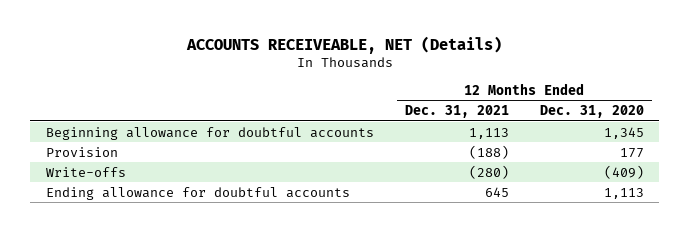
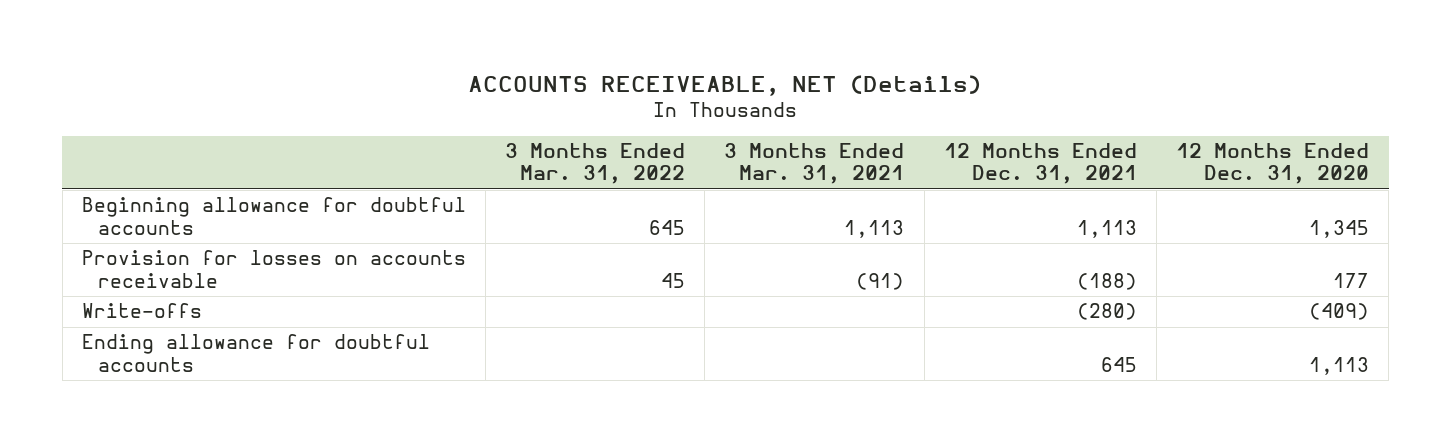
none -> [505,143,686,185] 3 Months Ended Mar. 31, 2022
none -> [724,143,905,185] 3 Months Ended Mar. 31, 2021
[45,146,118,157] Provision -> [81,250,466,288] Provision for losses on accounts receivable

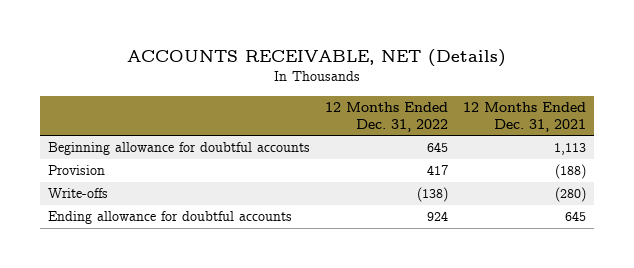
[468,74,982,96] ACCOUNTS RECEIVEABLE, NET (Details) -> [126,49,506,68] ACCOUNTS RECEIVABLE, NET (Details)
[505,143,686,185] 3 Months Ended Mar. 31, 2022 -> none
[724,143,905,185] 3 Months Ended Mar. 31, 2021 -> none
[1175,143,1369,185] 12 Months Ended Dec. 31, 2020 -> none
none -> [324,101,448,132] 12 Months Ended Dec. 31, 2022
[81,250,466,288] Provision for losses on accounts receivable -> [47,165,105,176] Provision

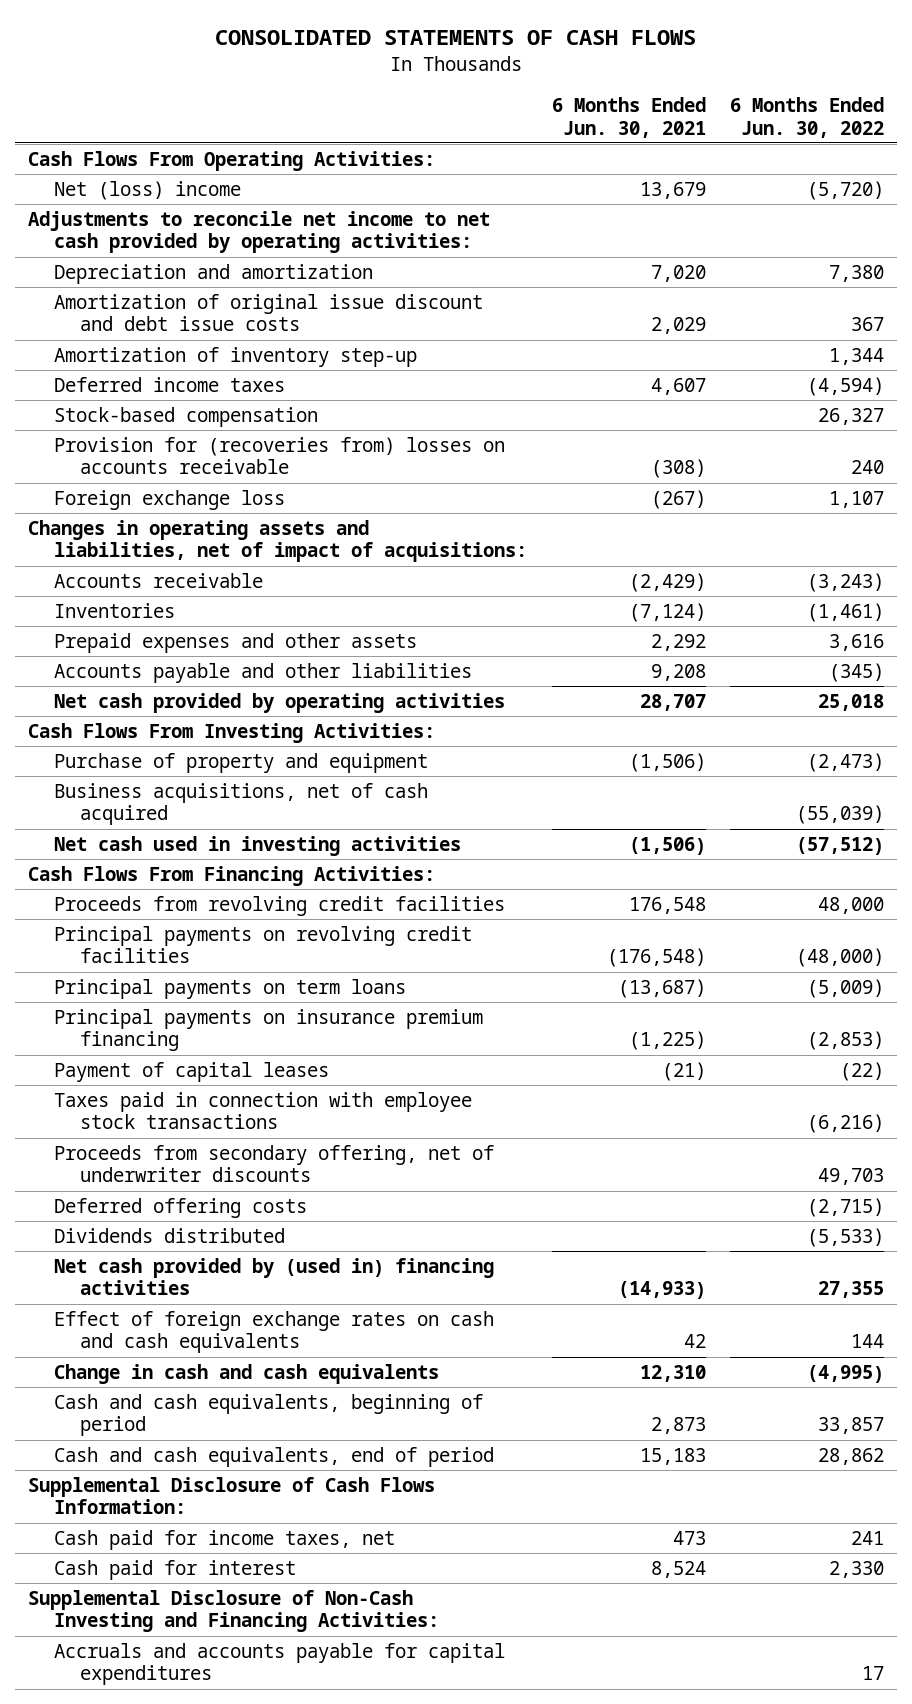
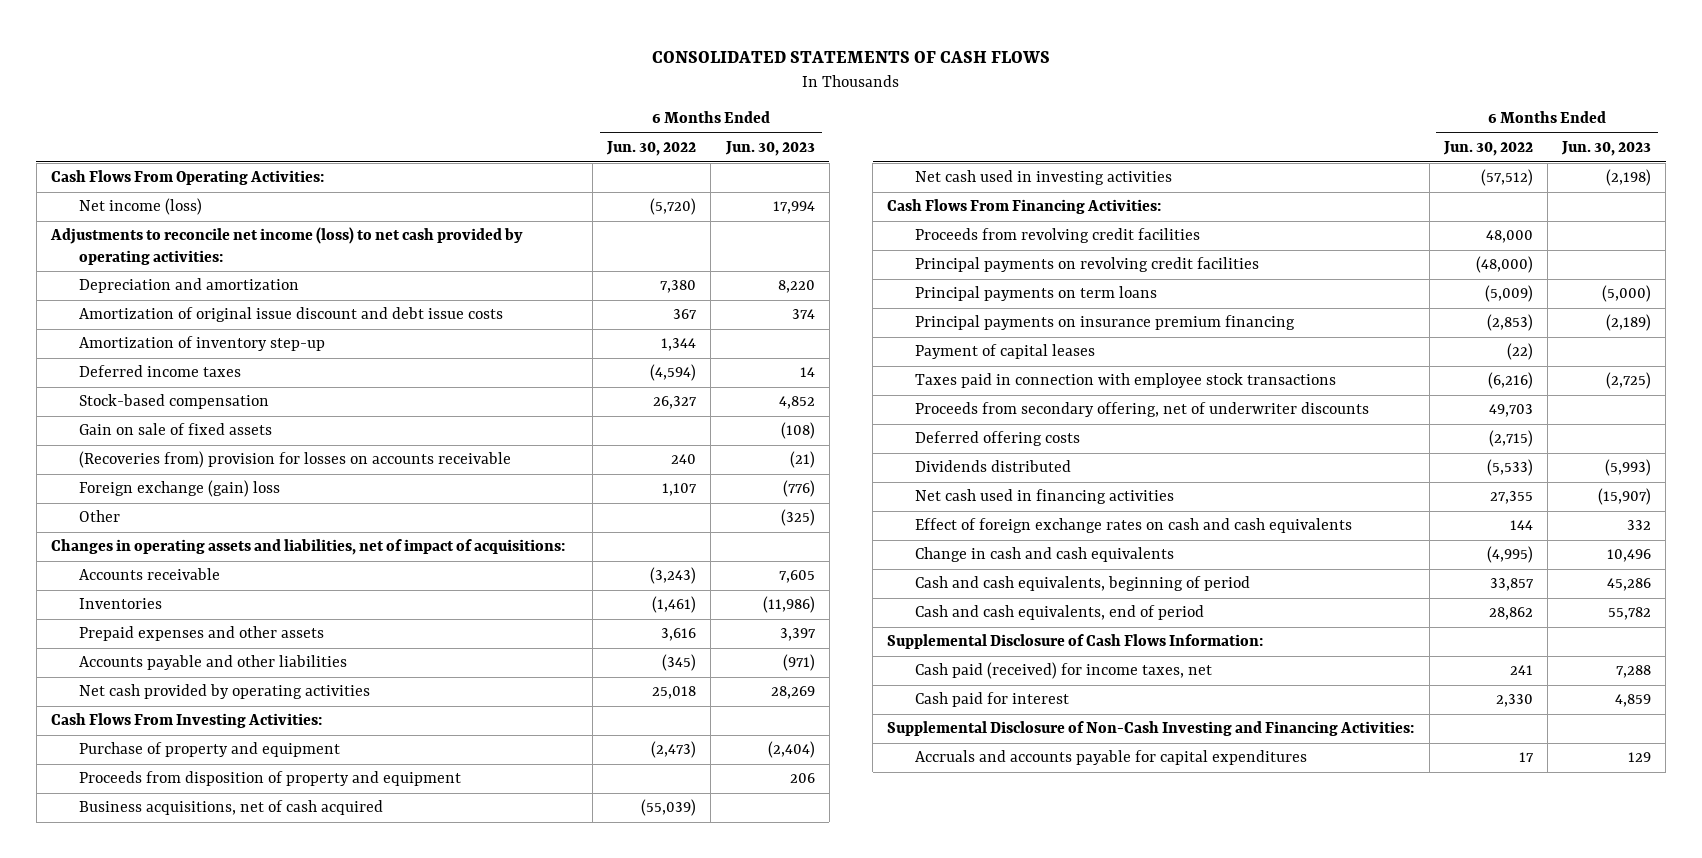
[551,97,706,138] 6 Months Ended Jun. 30, 2021 -> none
none -> [724,141,815,157] Jun. 30, 2023
[53,181,241,201] Net (loss) income -> [78,198,202,216] Net income (loss)
[27,211,490,254] Adjustments to reconcile net income to net cash provided by operating activities: -> [49,227,523,265] Adjustments to reconcile net income (loss) to net cash provided by operating activities:
none -> [78,423,272,436] Gain on sale of fixed assets
[53,437,505,475] Provision for (recoveries from) losses on accounts receivable -> [78,451,511,469] (Recoveries from) provision for losses on accounts receivable
[53,490,285,511] Foreign exchange loss -> [78,480,280,498] Foreign exchange (gain) loss
none -> [78,510,120,523] Other
none -> [78,771,461,787] Proceeds from disposition of property and equipment
[53,1258,494,1296] Net cash provided by (used in) financing activities -> [914,489,1174,505] Net cash used in financing activities
[53,1530,395,1551] Cash paid for income taxes, net -> [914,662,1212,680] Cash paid (received) for income taxes, net

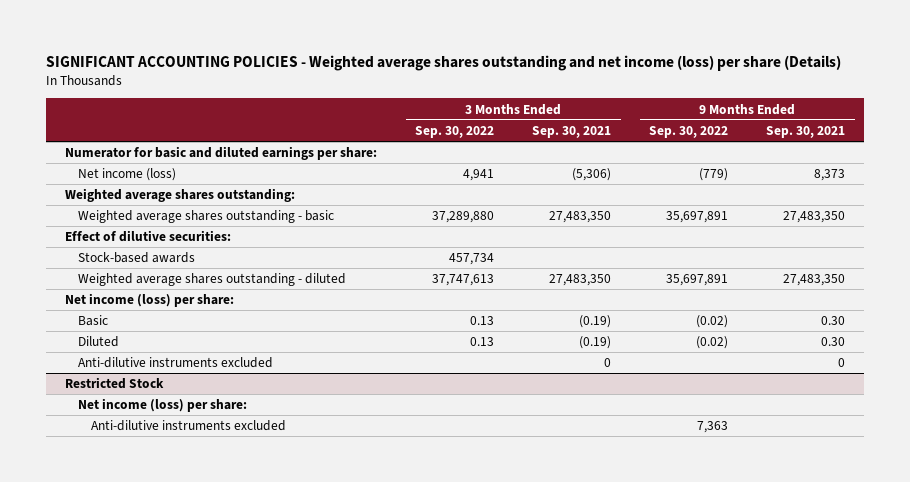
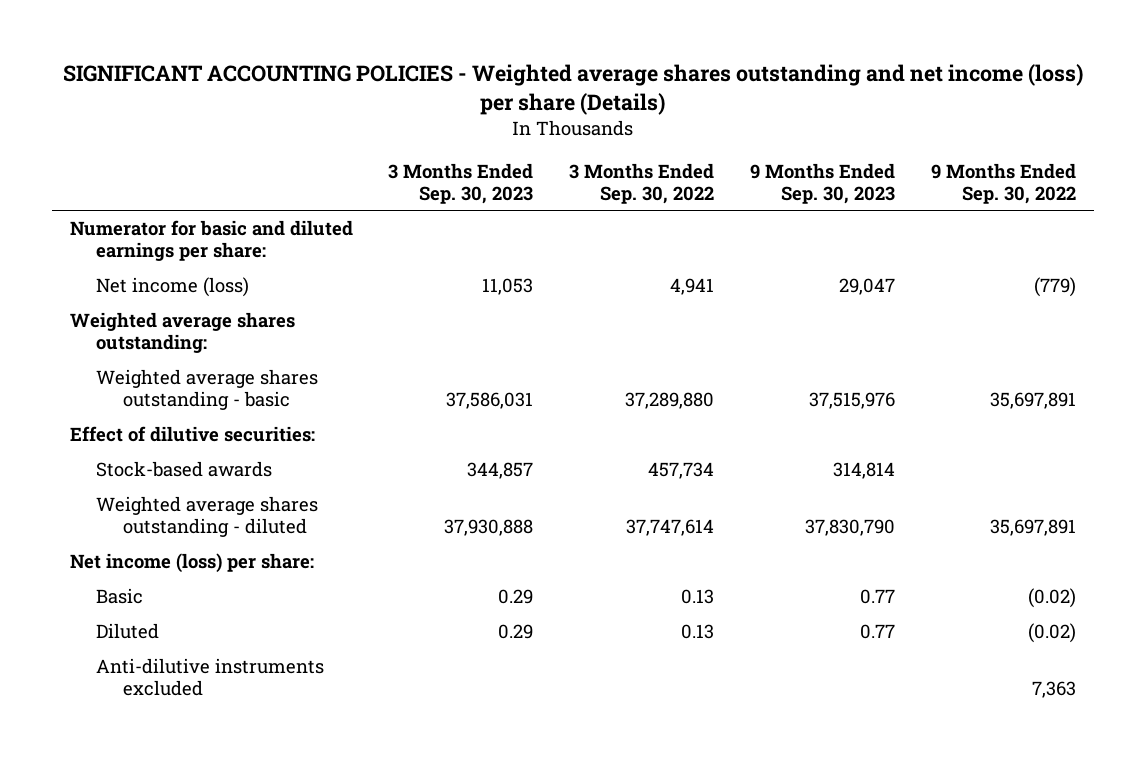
[532,126,612,139] Sep. 30, 2021 -> none
[766,126,846,139] Sep. 30, 2021 -> none
none -> [388,162,534,204] 3 Months Ended Sep. 30, 2023
none -> [749,162,895,204] 9 Months Ended Sep. 30, 2023
[432,274,495,287] 37,747,613 -> [626,519,715,537] 37,747,614
[78,357,274,369] Anti-dilutive instruments excluded -> none
[65,377,165,390] Restricted Stock -> none
[78,398,248,413] Net income (loss) per share: -> none

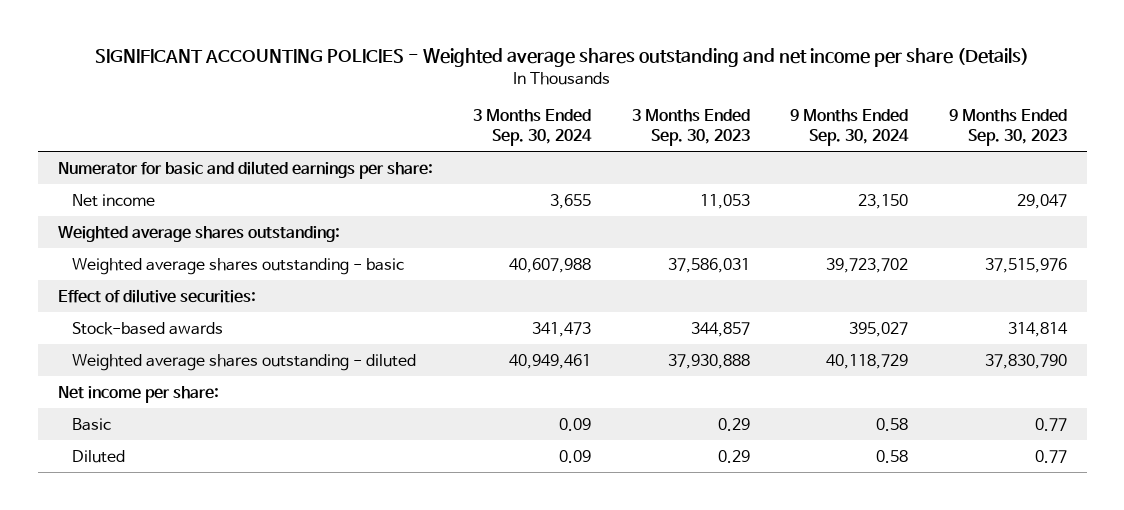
[62,63,1083,115] SIGNIFICANT ACCOUNTING POLICIES - Weighted average shares outstanding and net income (loss) per share (Details) -> [95,48,1030,68] SIGNIFICANT ACCOUNTING POLICIES - Weighted average shares outstanding and net income per share (Details)
[569,162,715,204] 3 Months Ended Sep. 30, 2022 -> none
[930,162,1076,204] 9 Months Ended Sep. 30, 2022 -> none
none -> [473,109,593,146] 3 Months Ended Sep. 30, 2024
none -> [790,109,910,146] 9 Months Ended Sep. 30, 2024
[96,277,250,298] Net income (loss) -> [71,193,155,207] Net income
[69,553,314,574] Net income (loss) per share: -> [57,385,219,403] Net income per share:
[96,658,325,697] Anti-dilutive instruments excluded -> none

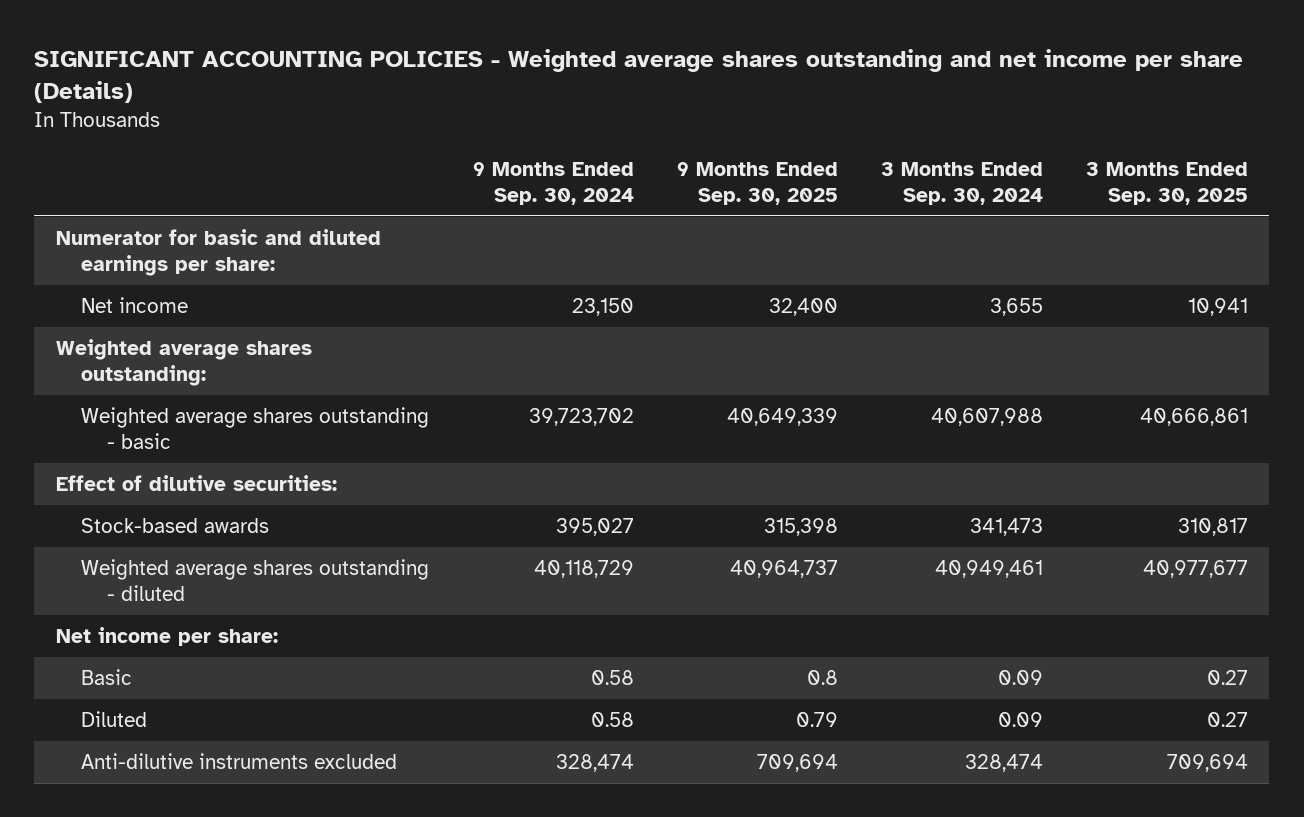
[631,109,750,146] 3 Months Ended Sep. 30, 2023 -> none
[948,109,1067,146] 9 Months Ended Sep. 30, 2023 -> none
none -> [676,161,838,205] 9 Months Ended Sep. 30, 2025
none -> [1085,161,1248,205] 3 Months Ended Sep. 30, 2025
none -> [81,753,398,770] Anti-dilutive instruments excluded

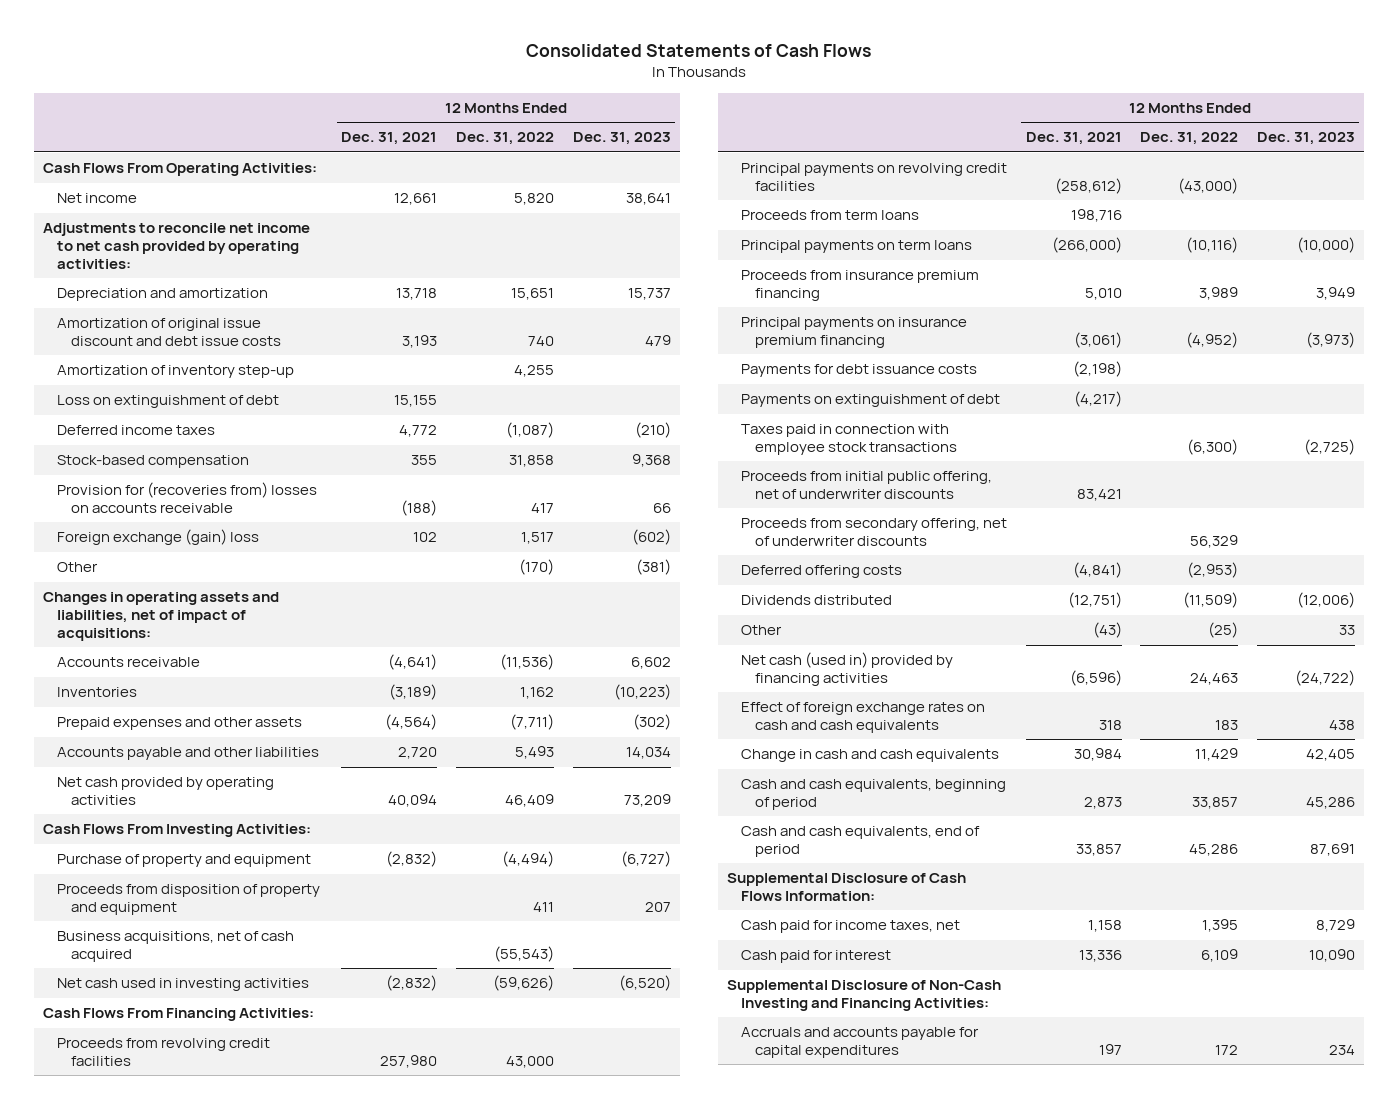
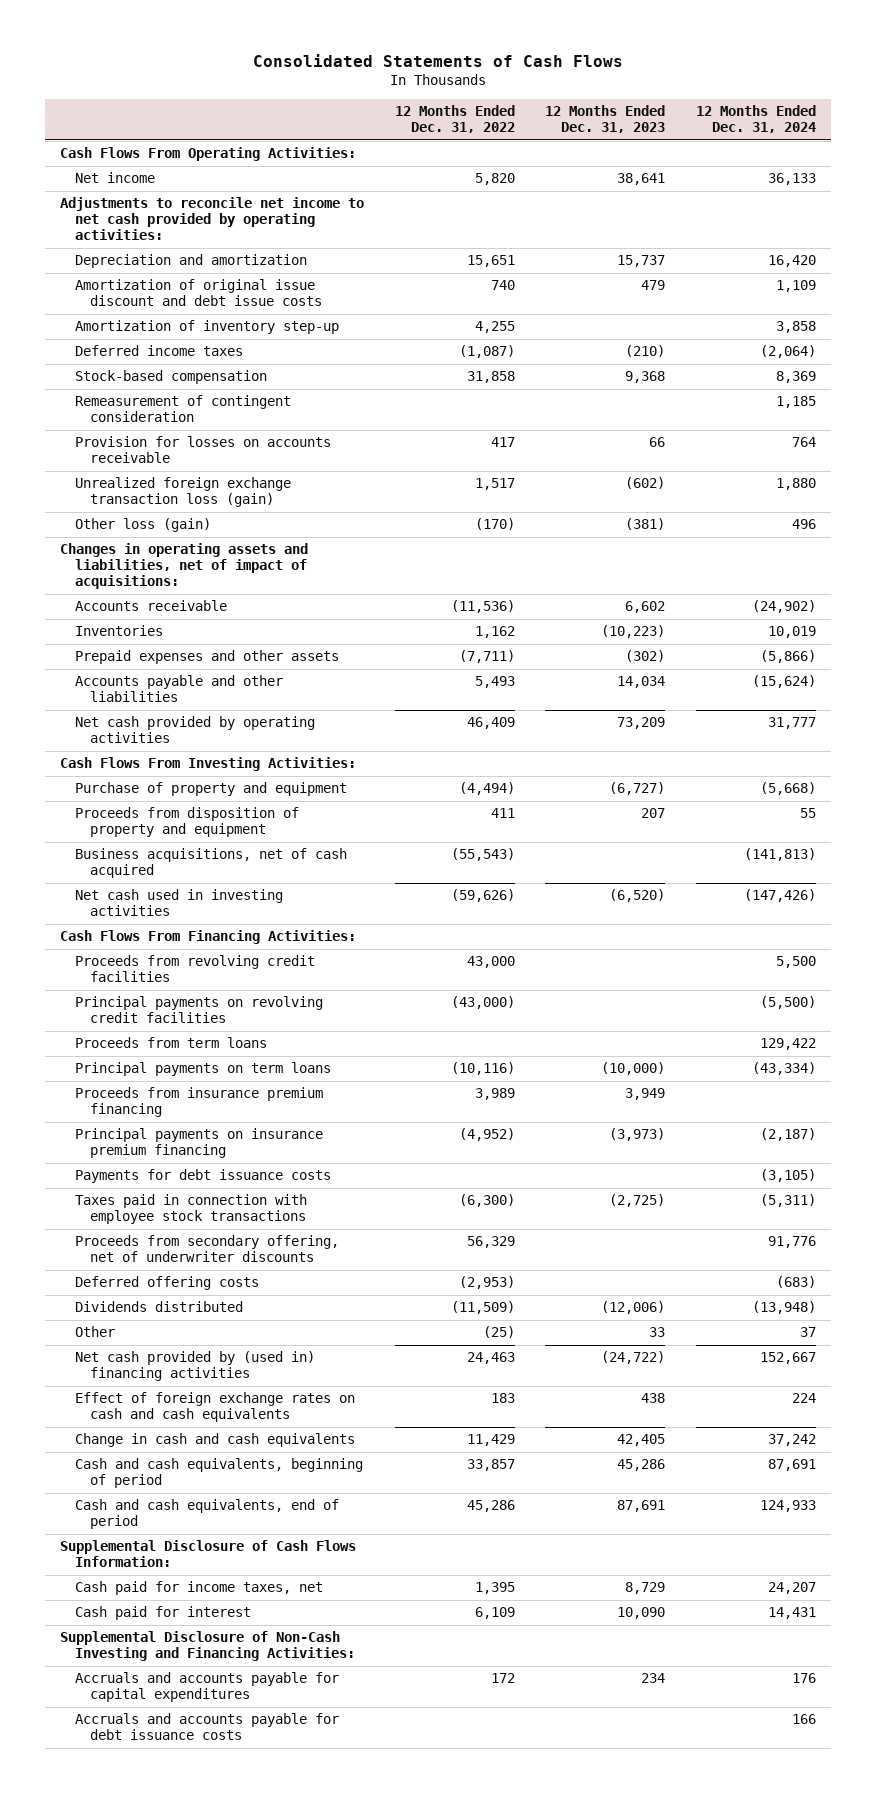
[341,132,438,146] Dec. 31, 2021 -> none
none -> [695,105,816,134] 12 Months Ended Dec. 31, 2024
[56,395,279,409] Loss on extinguishment of debt -> none
none -> [75,395,292,423] Remeasurement of contingent consideration
[56,482,317,514] Provision for (recoveries from) losses on accounts receivable -> [75,436,332,464] Provision for losses on accounts receivable
[56,529,259,546] Foreign exchange (gain) loss -> [75,477,292,508] Unrealized foreign exchange transaction loss (gain)
[56,562,98,573] Other -> [75,518,212,533] Other loss (gain)
[741,394,1001,408] Payments on extinguishment of debt -> none
[741,471,993,500] Proceeds from initial public offering, net of underwriter discounts -> none
[741,652,954,687] Net cash (used in) provided by financing activities -> [75,1351,316,1382] Net cash provided by (used in) financing activities
none -> [75,1713,340,1741] Accruals and accounts payable for debt issuance costs

